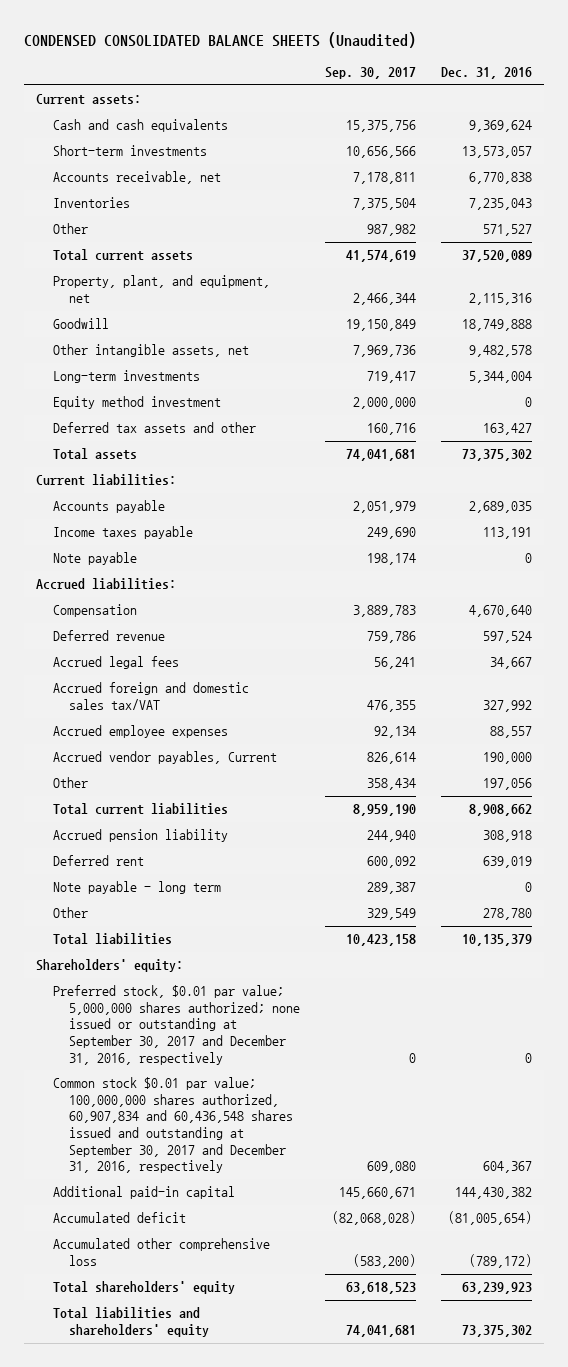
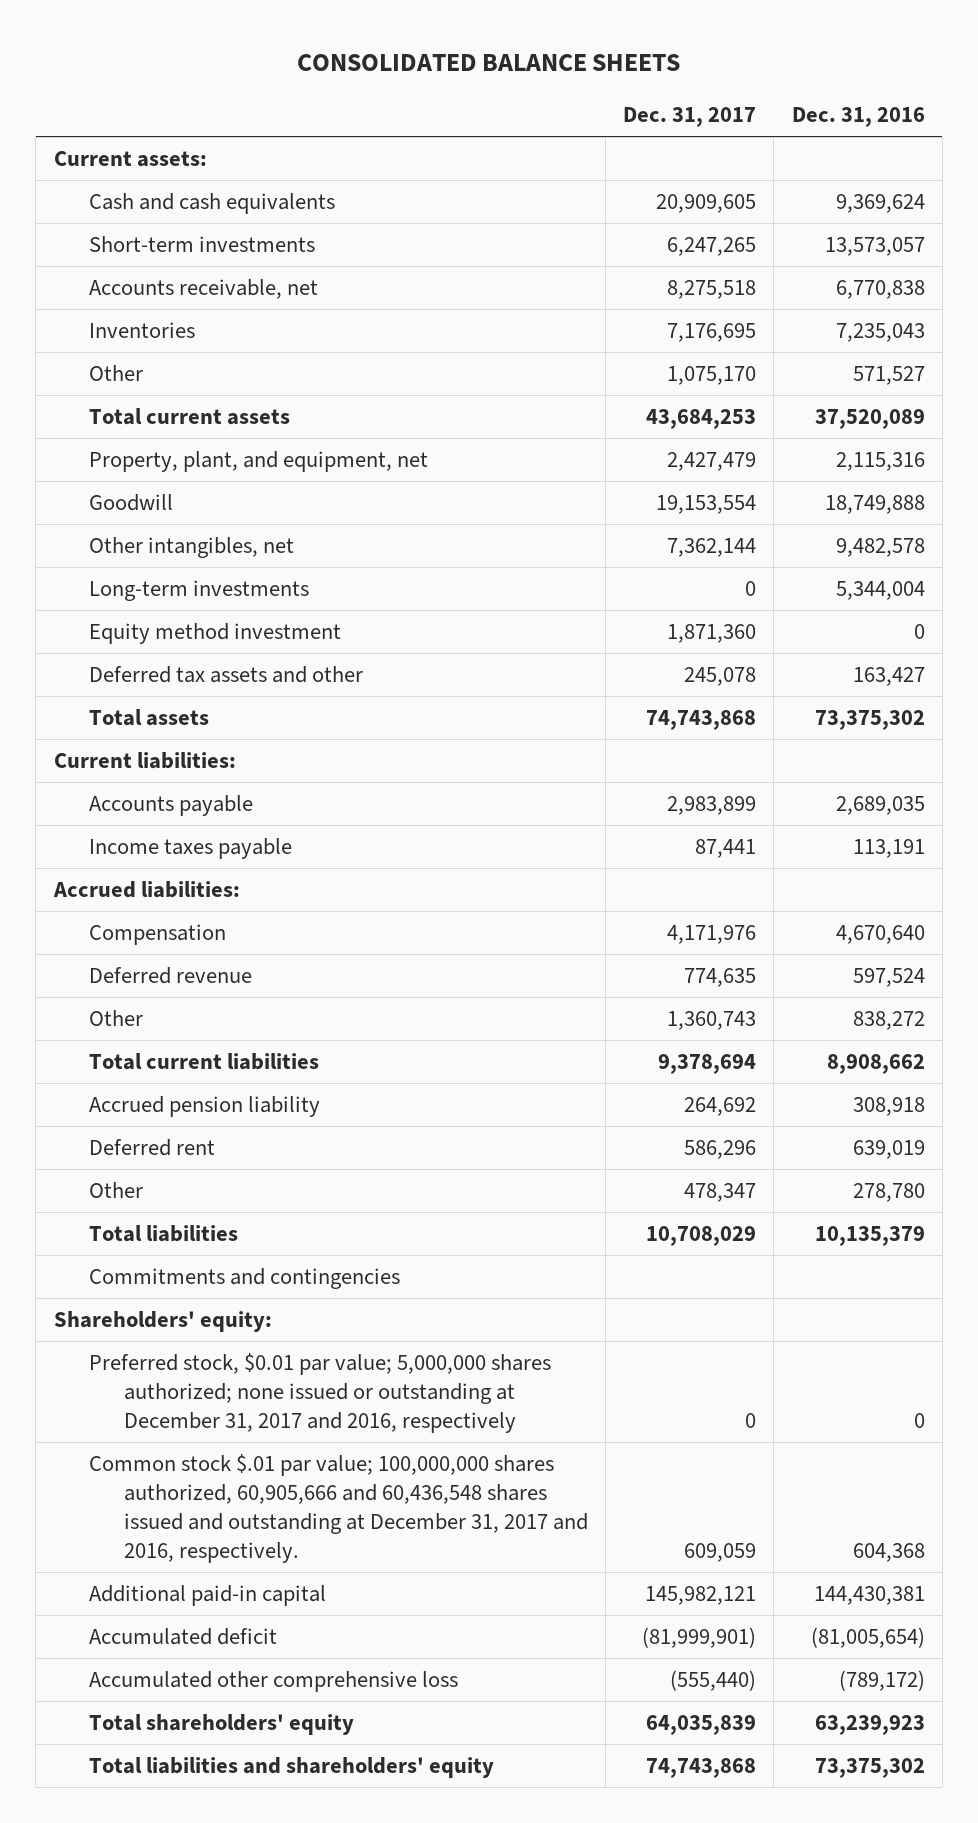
[23,32,416,49] CONDENSED CONSOLIDATED BALANCE SHEETS (Unaudited) -> [297,53,681,71] CONSOLIDATED BALANCE SHEETS
[324,67,416,80] Sep. 30, 2017 -> none
none -> [623,107,757,128] Dec. 31, 2017
[52,344,249,358] Other intangible assets, net -> [88,536,294,558] Other intangibles, net
[52,552,137,566] Note payable -> none
[52,656,179,670] Accrued legal fees -> none
[52,682,249,710] Accrued foreign and domestic sales tax/VAT -> none
[52,725,228,739] Accrued employee expenses -> none
[52,751,277,765] Accrued vendor payables, Current -> none
[482,778,532,791] 197,056 -> [852,1010,925,1030] 838,272
[52,881,221,895] Note payable - long term -> none
none -> [88,1267,400,1289] Commitments and contingencies
[52,985,301,1065] Preferred stock, $0.01 par value; 5,000,000 shares authorized; none issued or outstanding at September 30, 2017 and December 31, 2016, respectively -> [88,1352,551,1433] Preferred stock, $0.01 par value; 5,000,000 shares authorized; none issued or outstanding at December 31, 2017 and 2016, respectively
[52,1077,294,1174] Common stock $0.01 par value; 100,000,000 shares authorized, 60,907,834 and 60,436,548 shares issued and outstanding at September 30, 2017 and December 31, 2016, respectively -> [88,1453,589,1563] Common stock $.01 par value; 100,000,000 shares authorized, 60,905,666 and 60,436,548 shares issued and outstanding at December 31, 2017 and 2016, respectively.
[482,1161,532,1174] 604,367 -> [852,1542,925,1562] 604,368
[454,1187,532,1200] 144,430,382 -> [813,1585,925,1605] 144,430,381

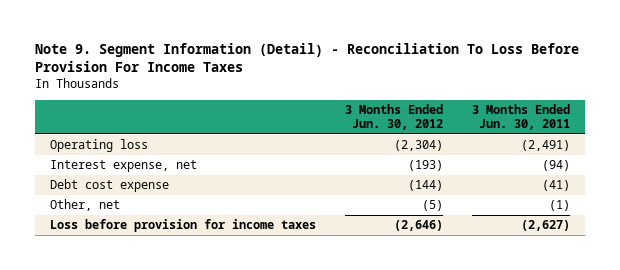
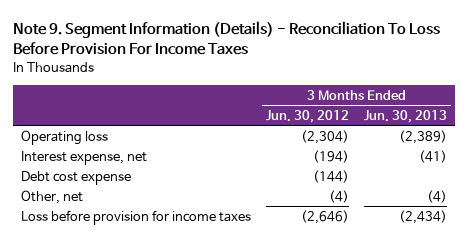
[35,42,580,73] Note 9. Segment Information (Detail) - Reconciliation To Loss Before Provision For Income Taxes -> [13,20,441,56] Note 9. Segment Information (Details) - Reconciliation To Loss Before Provision For Income Taxes
[471,104,570,131] 3 Months Ended Jun. 30, 2011 -> none
none -> [364,109,448,123] Jun. 30, 2013
[407,160,443,172] (193) -> [312,149,349,163] (194)
[421,200,443,212] (5) -> [328,189,349,203] (4)

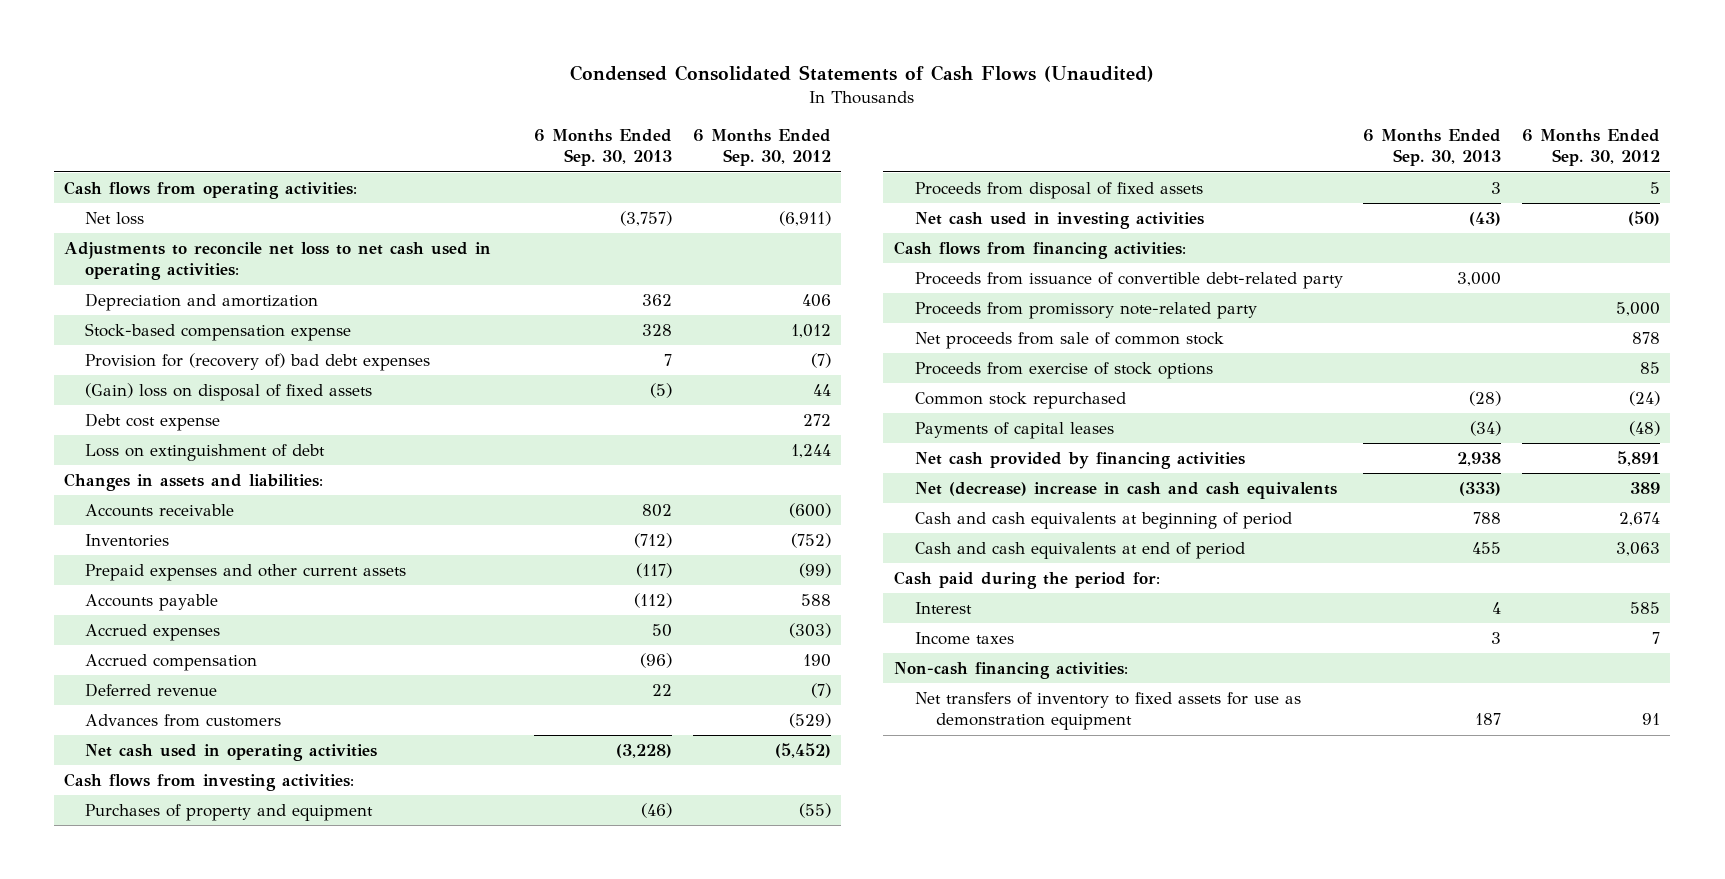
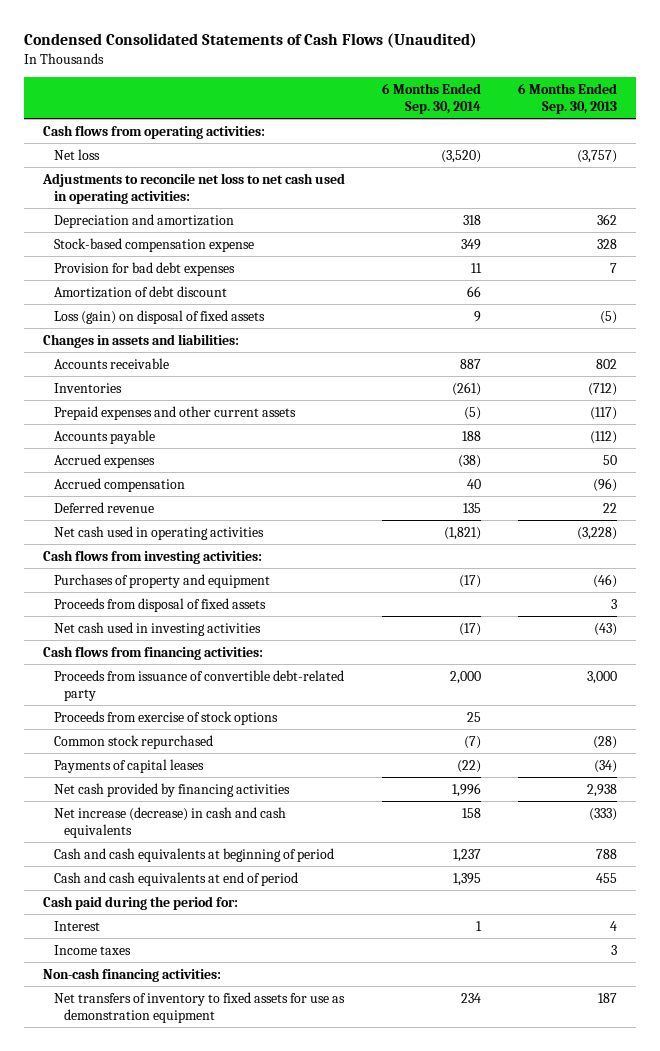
[692,129,831,167] 6 Months Ended Sep. 30, 2012 -> none
none -> [381,83,481,114] 6 Months Ended Sep. 30, 2014
[85,413,221,432] Debt cost expense -> none
[85,444,326,462] Loss on extinguishment of debt -> none
[85,353,431,372] Provision for (recovery of) bad debt expenses -> [53,261,235,276] Provision for bad debt expenses
none -> [53,285,227,298] Amortization of debt discount
[85,383,373,402] (Gain) loss on disposal of fixed assets -> [53,309,265,324] Loss (gain) on disposal of fixed assets
[85,714,282,728] Advances from customers -> none
[914,302,1257,320] Proceeds from promissory note-related party -> none
[914,332,1224,350] Net proceeds from sale of common stock -> none
[914,482,1337,500] Net (decrease) increase in cash and cash equivalents -> [53,806,286,838] Net increase (decrease) in cash and cash equivalents

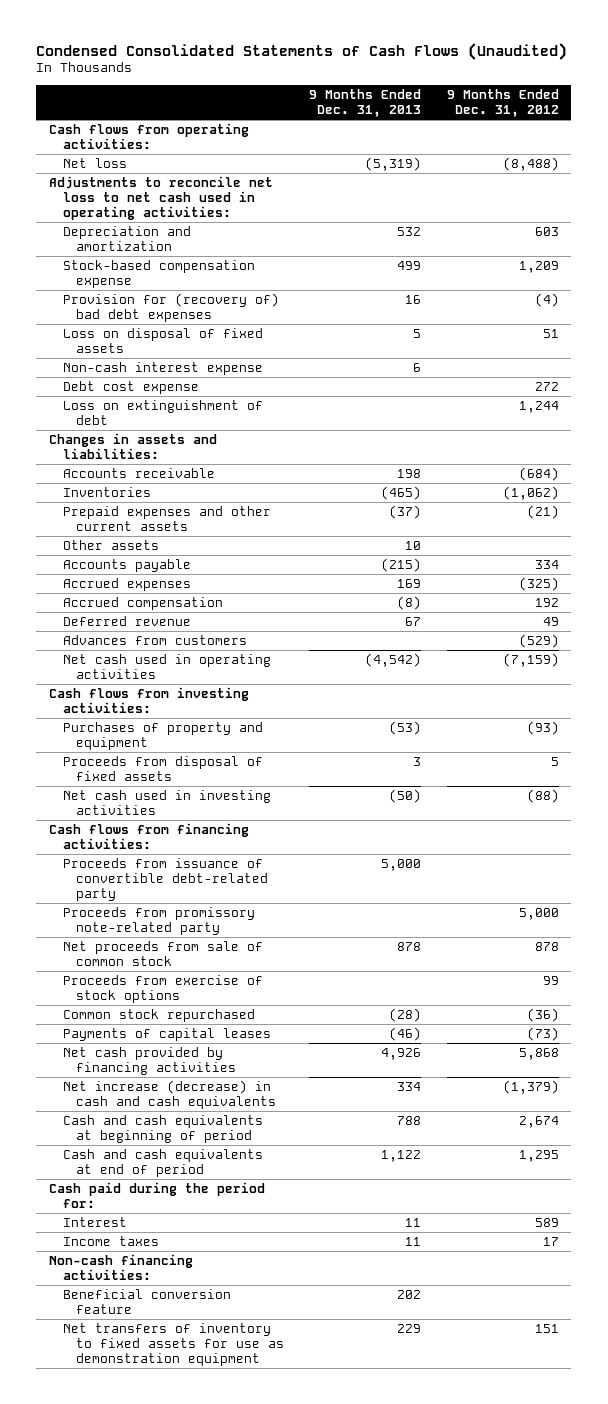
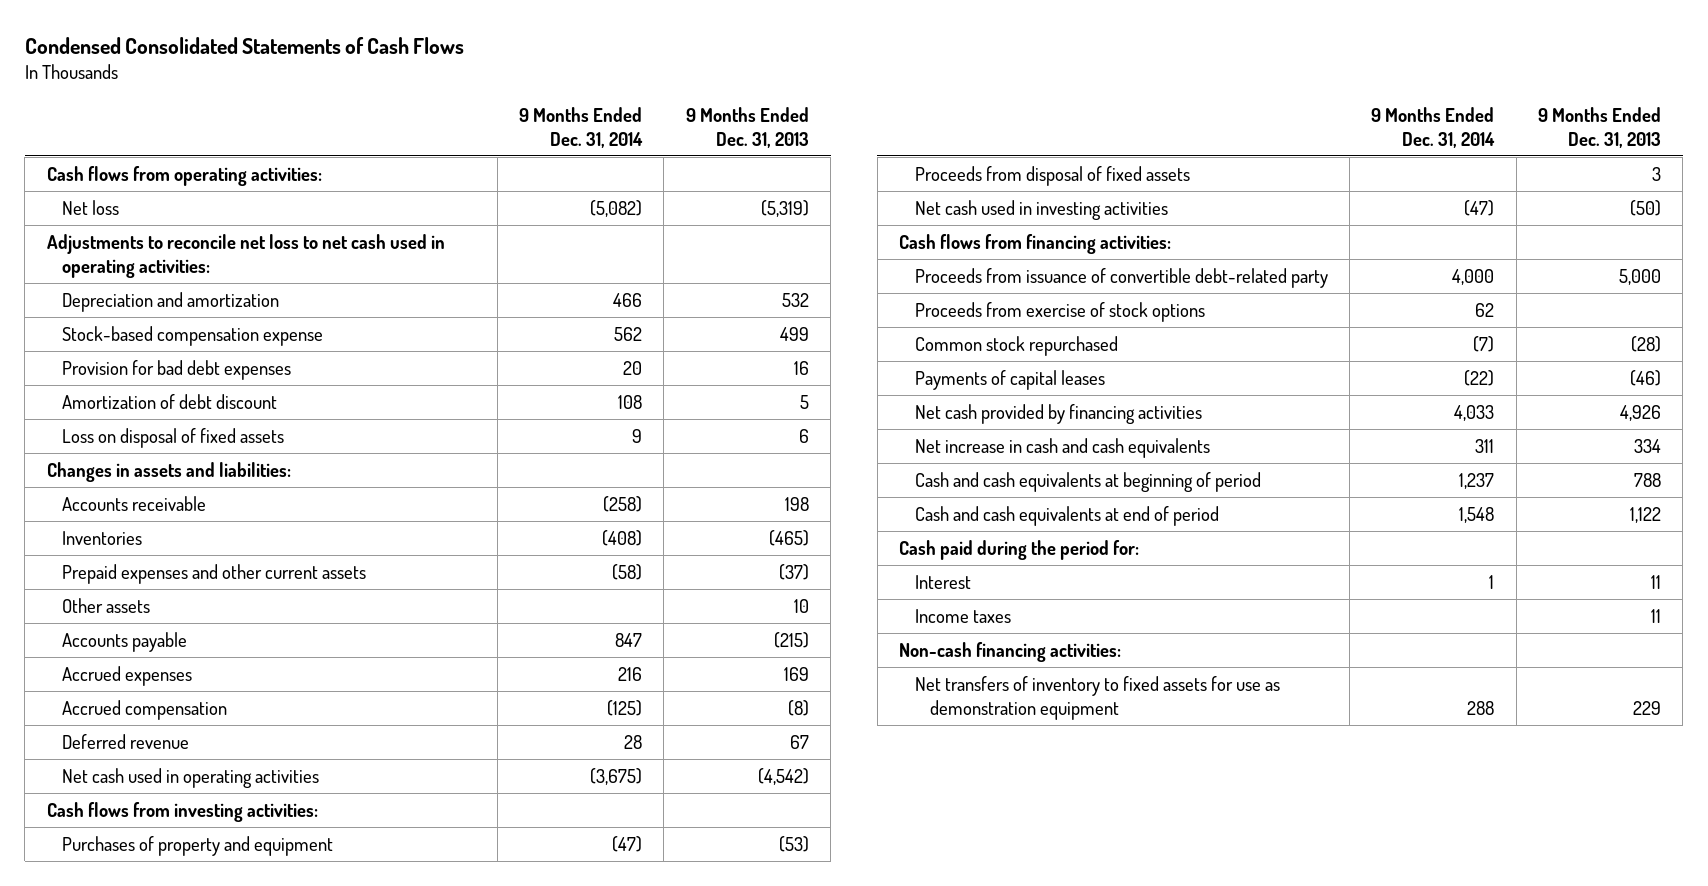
[36,42,568,60] Condensed Consolidated Statements of Cash Flows (Unaudited) -> [24,36,464,54] Condensed Consolidated Statements of Cash Flows
[446,88,559,117] 9 Months Ended Dec. 31, 2012 -> none
none -> [518,106,643,148] 9 Months Ended Dec. 31, 2014
[62,361,263,375] Non-cash interest expense -> none
[62,380,199,394] Debt cost expense -> none
[62,399,263,426] Loss on extinguishment of debt -> none
[62,292,279,323] Provision for (recovery of) bad debt expenses -> [62,359,292,380] Provision for bad debt expenses
none -> [62,393,278,409] Amortization of debt discount
[413,328,422,338] 5 -> [798,428,809,443] 6
[62,634,247,645] Advances from customers -> none
[62,906,255,936] Proceeds from promissory note-related party -> none
[62,940,263,967] Net proceeds from sale of common stock -> none
[62,1079,277,1110] Net increase (decrease) in cash and cash equivalents -> [914,437,1210,458] Net increase in cash and cash equivalents
[62,1288,231,1315] Beneficial conversion feature -> none

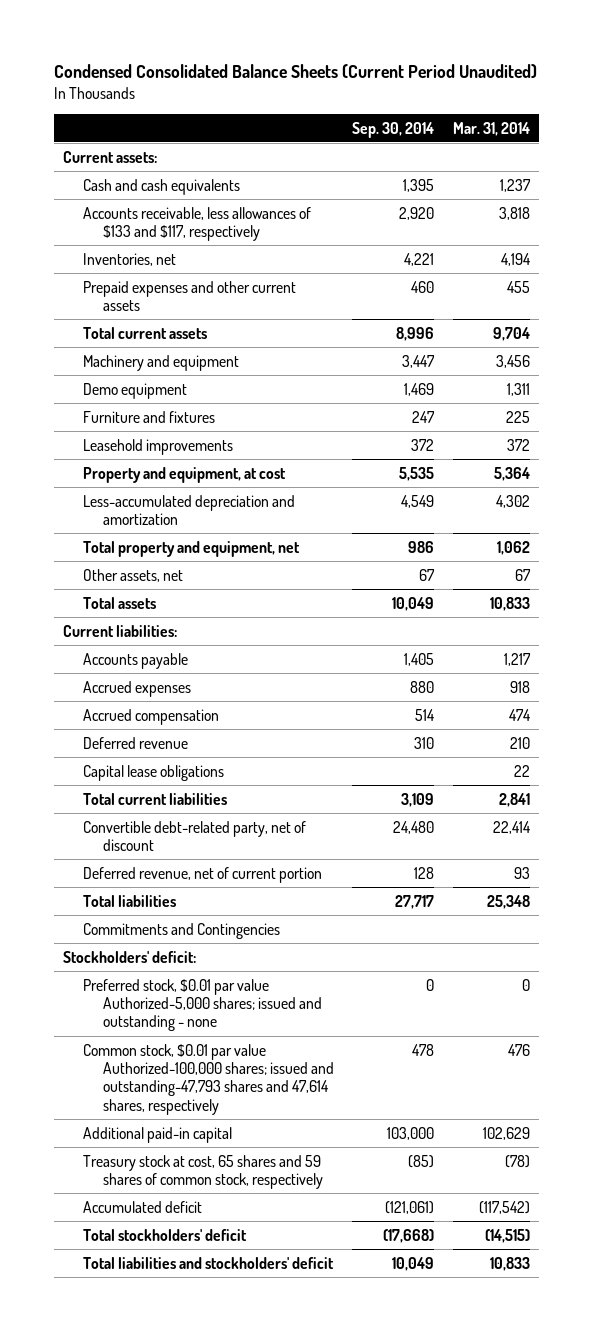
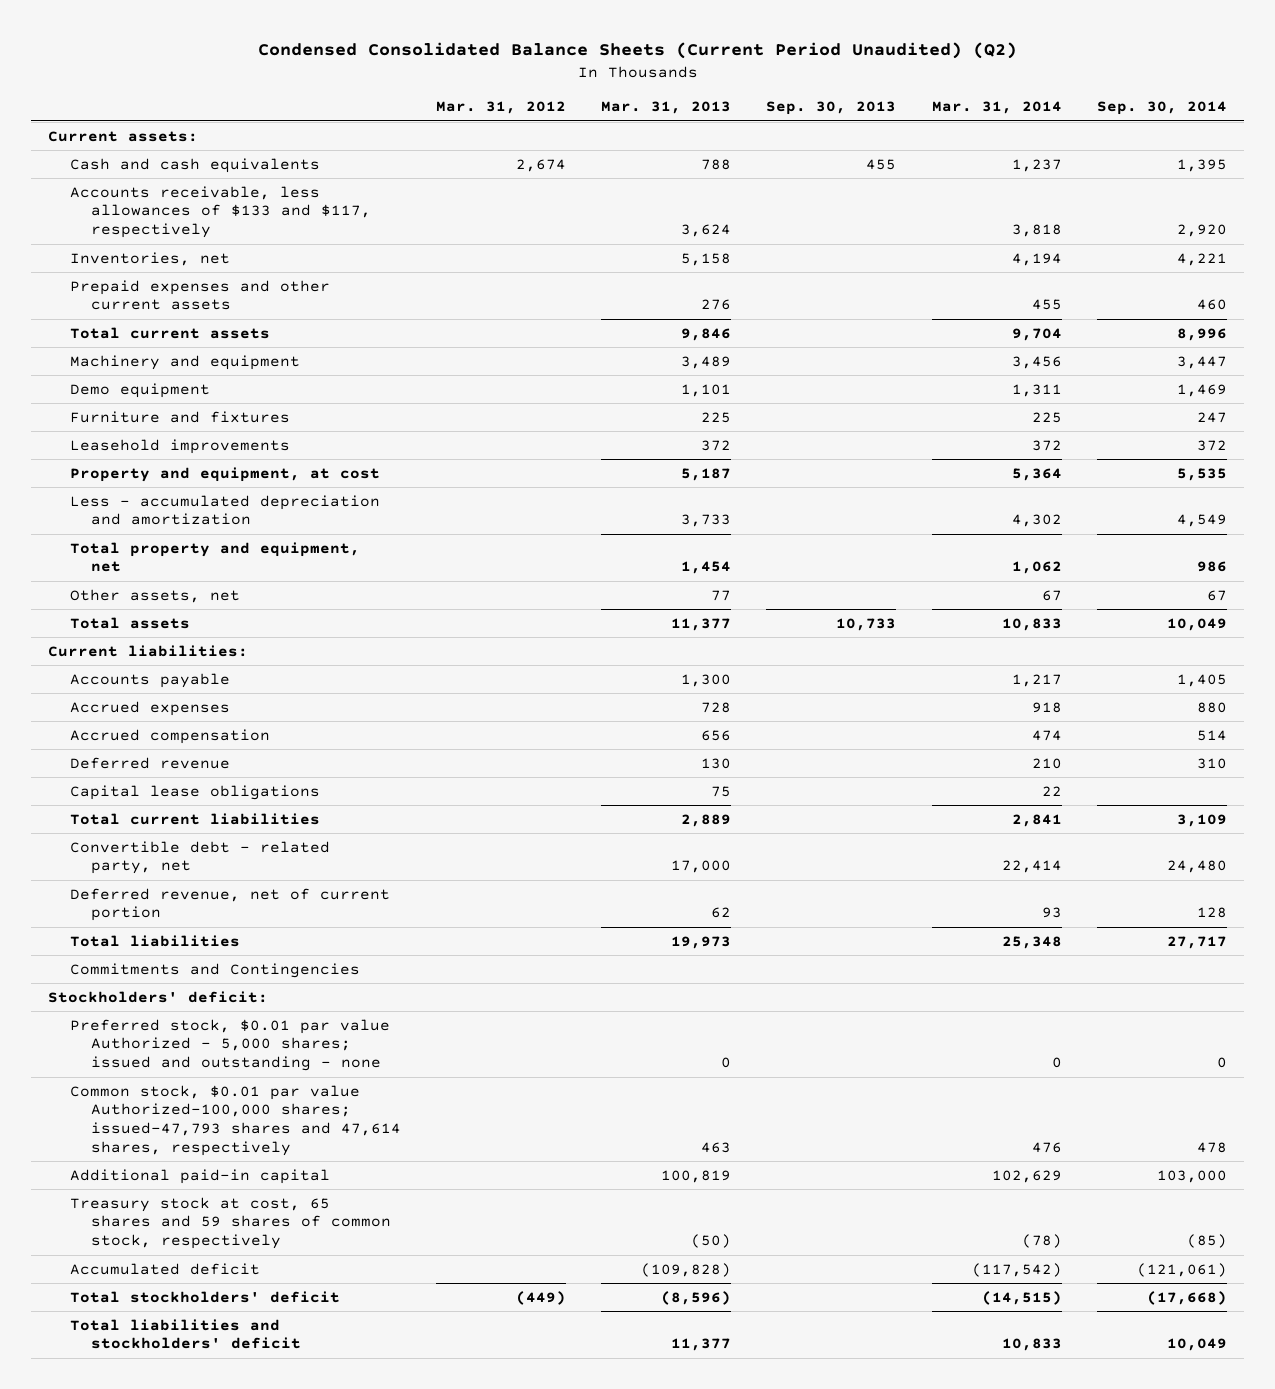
[53,63,537,78] Condensed Consolidated Balance Sheets (Current Period Unaudited) -> [257,42,1017,60] Condensed Consolidated Balance Sheets (Current Period Unaudited) (Q2)
none -> [435,101,566,115] Mar. 31, 2012
none -> [601,101,732,115] Mar. 31, 2013
none -> [766,101,897,116] Sep. 30, 2013
[83,494,296,525] Less-accumulated depreciation and amortization -> [69,494,380,526] Less - accumulated depreciation and amortization
[83,820,307,851] Convertible debt-related party, net of discount -> [69,840,330,875] Convertible debt - related party, net
[83,978,322,1032] Preferred stock, $0.01 par value Authorized-5,000 shares; issued and outstanding - none -> [69,1018,390,1072] Preferred stock, $0.01 par value Authorized - 5,000 shares; issued and outstanding - none
[83,1043,334,1115] Common stock, $0.01 par value Authorized-100,000 shares; issued and outstanding-47,793 shares and 47,614 shares, respectively -> [69,1084,401,1157] Common stock, $0.01 par value Authorized-100,000 shares; issued-47,793 shares and 47,614 shares, respectively

